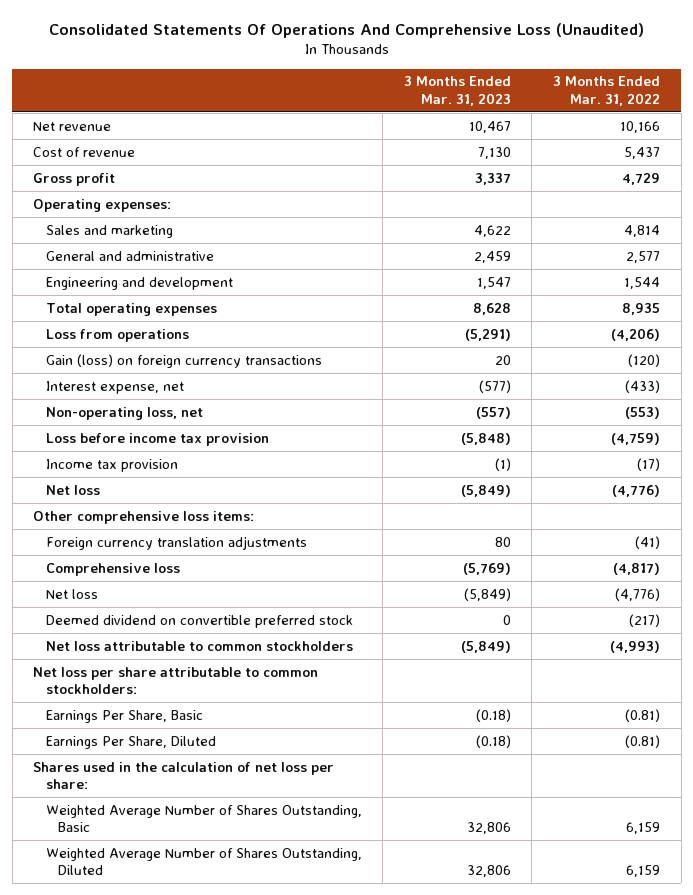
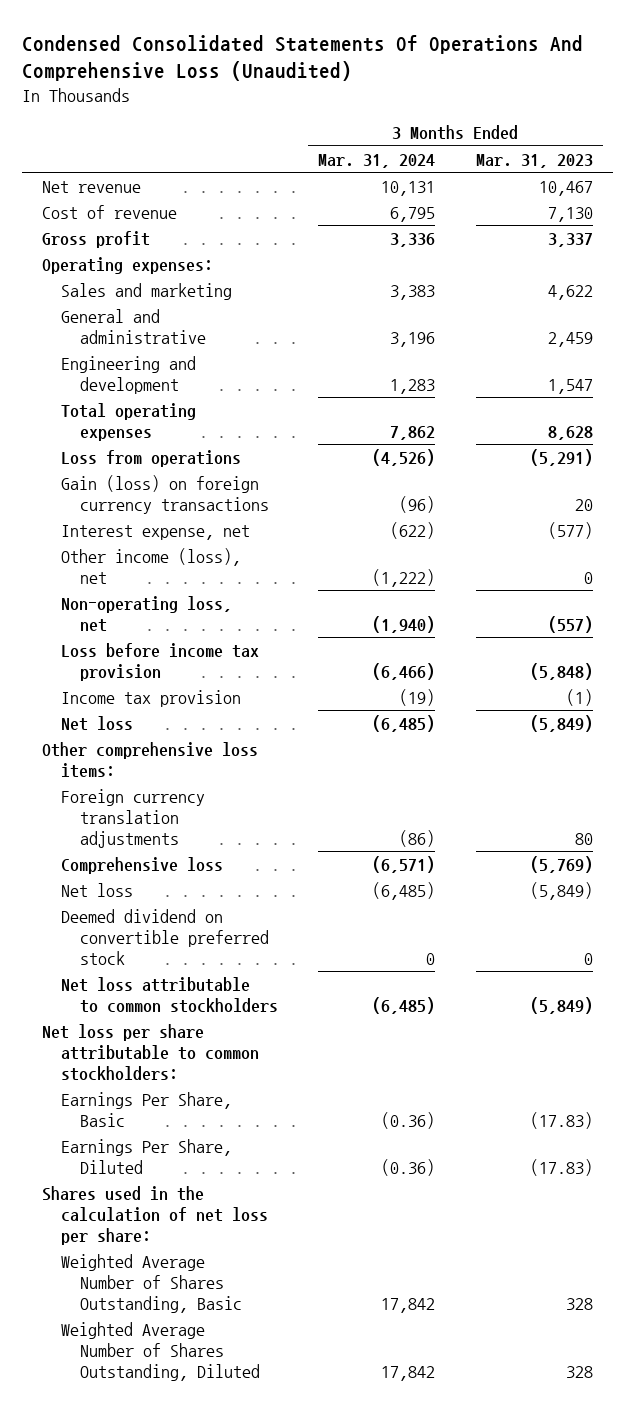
[48,22,644,38] Consolidated Statements Of Operations And Comprehensive Loss (Unaudited) -> [22,34,584,82] Condensed Consolidated Statements Of Operations And Comprehensive Loss (Unaudited)
[553,76,661,106] 3 Months Ended Mar. 31, 2022 -> none
none -> [318,153,436,168] Mar. 31, 2024
none -> [61,547,242,584] Other income (loss), net
[475,708,511,722] (0.18) -> [529,1111,593,1129] (17.83)
[475,734,511,748] (0.18) -> [529,1158,593,1176] (17.83)
[466,822,511,835] 32,806 -> [565,1297,593,1310] 328
[466,865,511,878] 32,806 -> [565,1365,593,1378] 328

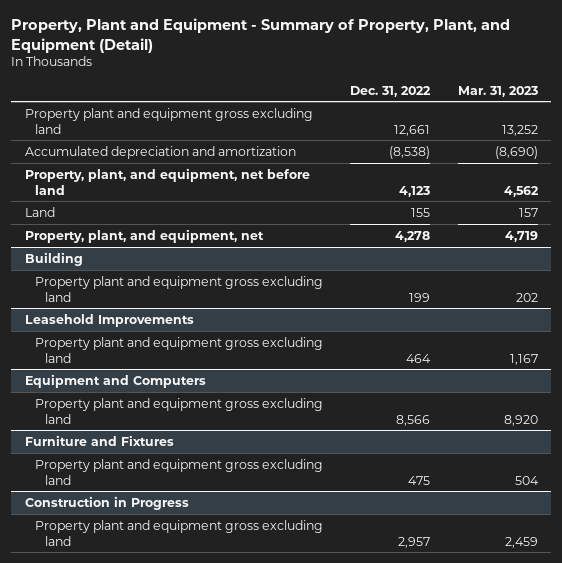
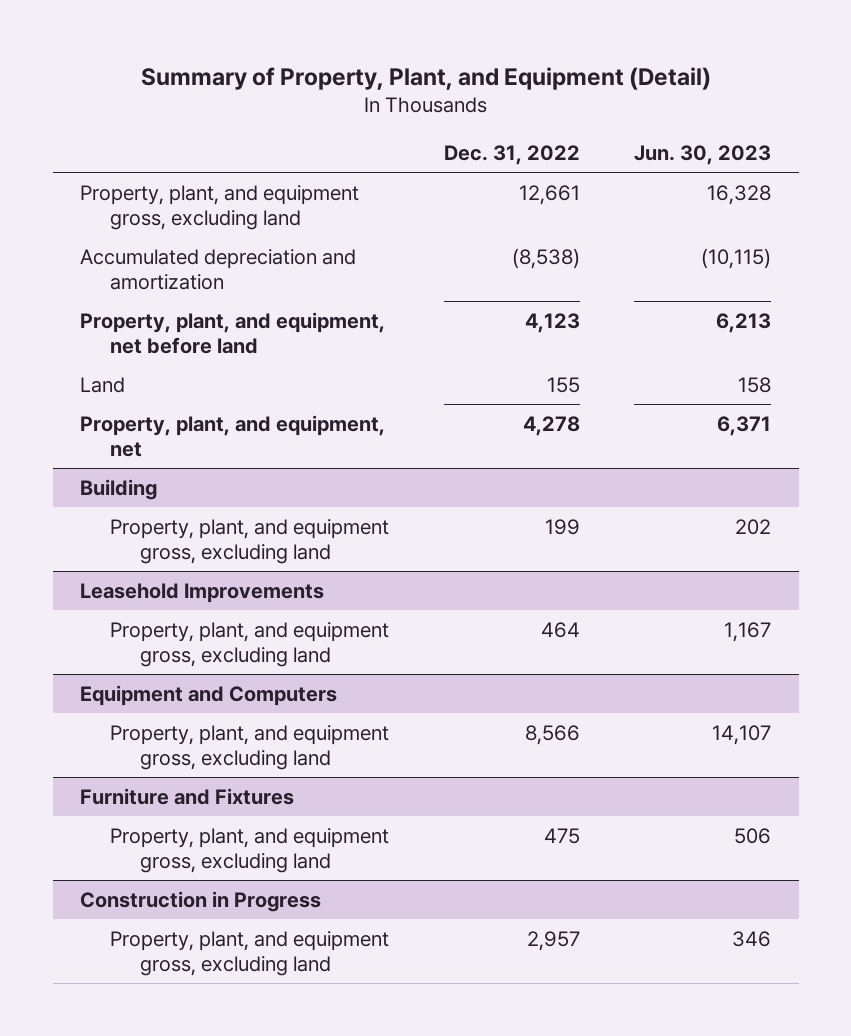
[10,18,510,53] Property, Plant and Equipment - Summary of Property, Plant, and Equipment (Detail) -> [140,66,711,90] Summary of Property, Plant, and Equipment (Detail)
[457,85,538,97] Mar. 31, 2023 -> none
none -> [634,144,772,165] Jun. 30, 2023
[24,107,313,134] Property plant and equipment gross excluding land -> [80,184,360,230] Property, plant, and equipment gross, excluding land
[34,275,323,302] Property plant and equipment gross excluding land -> [110,518,390,564] Property, plant, and equipment gross, excluding land
[34,336,323,363] Property plant and equipment gross excluding land -> [110,621,390,667] Property, plant, and equipment gross, excluding land
[34,397,323,424] Property plant and equipment gross excluding land -> [110,724,390,770] Property, plant, and equipment gross, excluding land
[34,458,323,485] Property plant and equipment gross excluding land -> [110,827,390,873] Property, plant, and equipment gross, excluding land
[34,519,323,546] Property plant and equipment gross excluding land -> [110,930,390,976] Property, plant, and equipment gross, excluding land

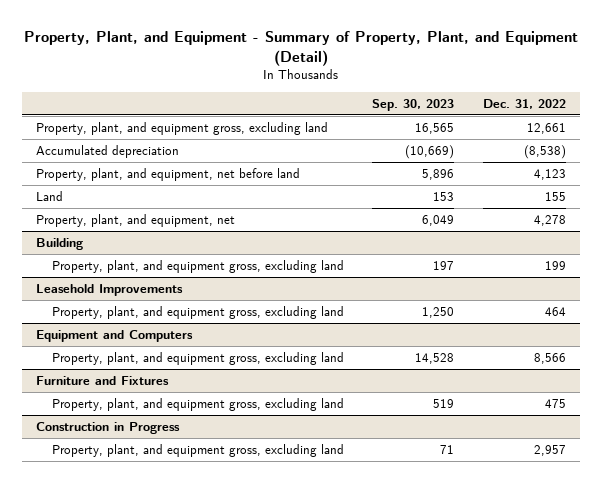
[140,66,711,90] Summary of Property, Plant, and Equipment (Detail) -> [24,30,579,66] Property, Plant, and Equipment - Summary of Property, Plant, and Equipment (Detail)
[634,144,772,165] Jun. 30, 2023 -> none
none -> [372,98,455,111] Sep. 30, 2023
[80,248,357,290] Accumulated depreciation and amortization -> [36,144,180,158] Accumulated depreciation

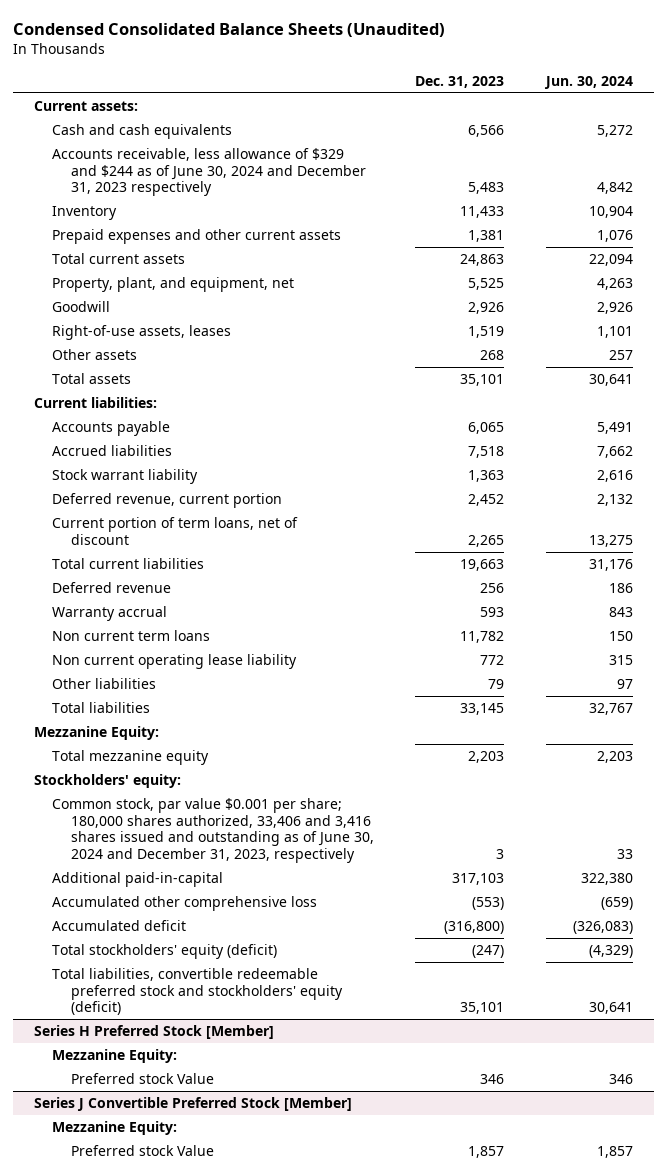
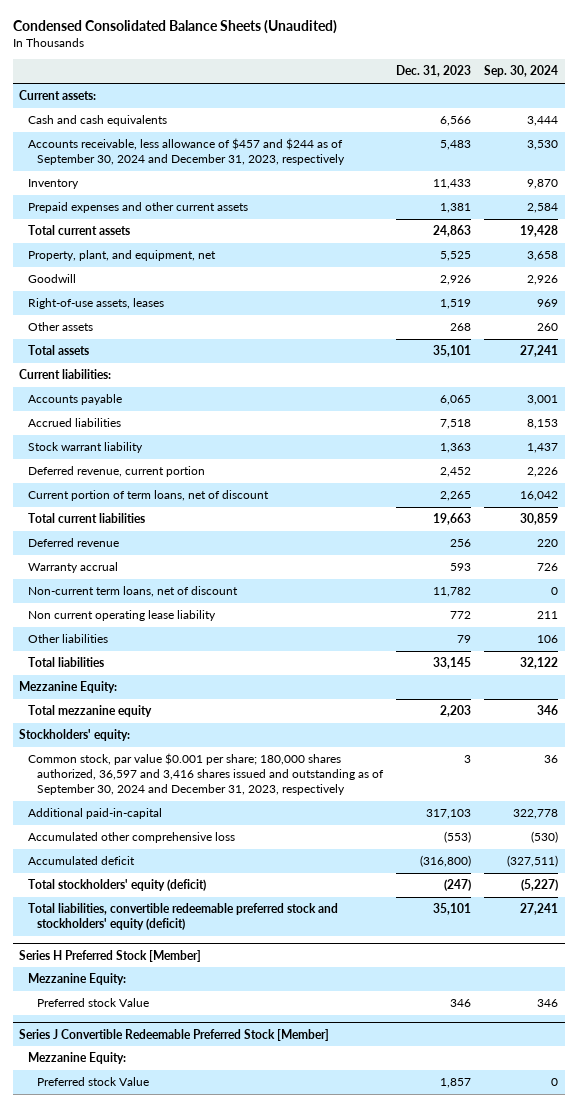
[544,75,634,89] Jun. 30, 2024 -> none
none -> [484,65,559,78] Sep. 30, 2024
[52,148,366,197] Accounts receivable, less allowance of $329 and $244 as of June 30, 2024 and December 31, 2023 respectively -> [28,138,346,166] Accounts receivable, less allowance of $457 and $244 as of September 30, 2024 and December 31, 2023, respectively
[52,630,211,642] Non current term loans -> [28,586,239,598] Non-current term loans, net of discount
[52,798,374,863] Common stock, par value $0.001 per share; 180,000 shares authorized, 33,406 and 3,416 shares issued and outstanding as of June 30, 2024 and December 31, 2023, respectively -> [28,753,385,796] Common stock, par value $0.001 per share; 180,000 shares authorized, 36,597 and 3,416 shares issued and outstanding as of September 30, 2024 and December 31, 2023, respectively
[33,1097,352,1112] Series J Convertible Preferred Stock [Member] -> [19,1028,330,1041] Series J Convertible Redeemable Preferred Stock [Member]

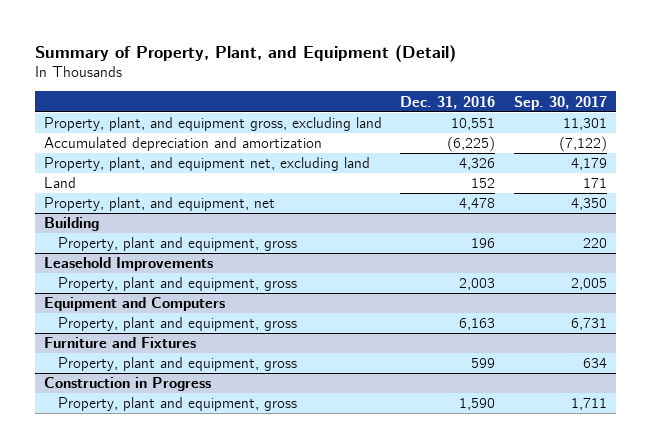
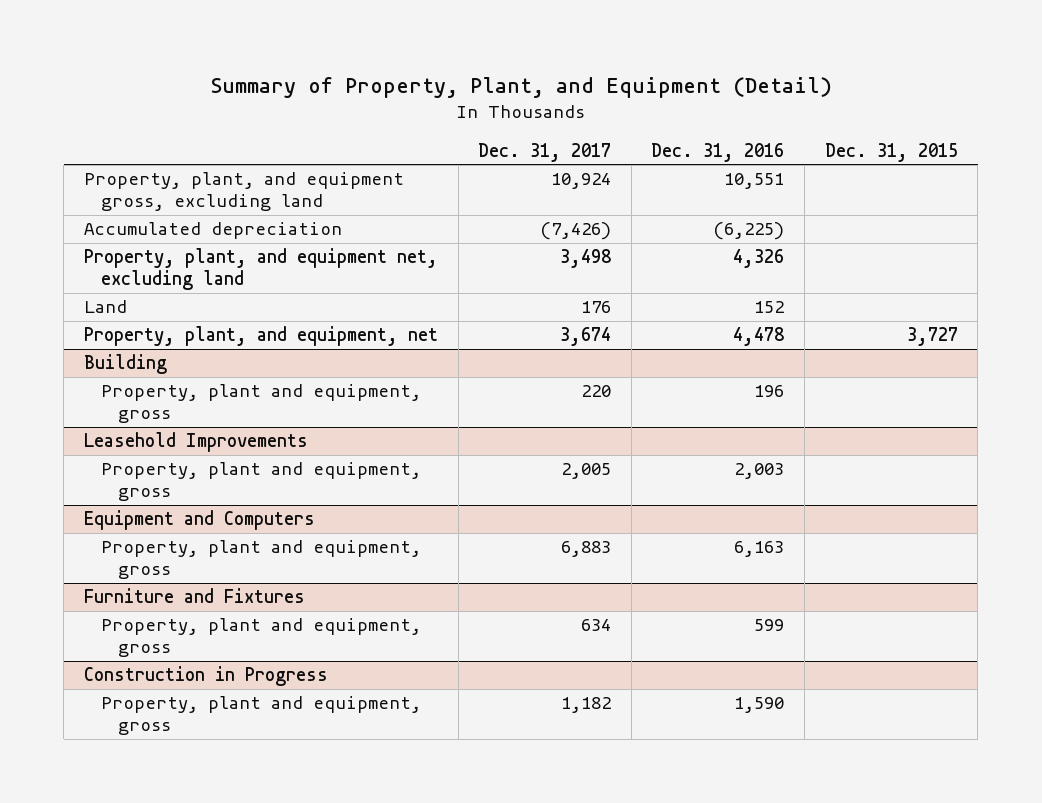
[513,95,607,110] Sep. 30, 2017 -> none
none -> [478,142,612,162] Dec. 31, 2017
none -> [824,142,958,162] Dec. 31, 2015
[44,137,323,152] Accumulated depreciation and amortization -> [84,222,343,240] Accumulated depreciation

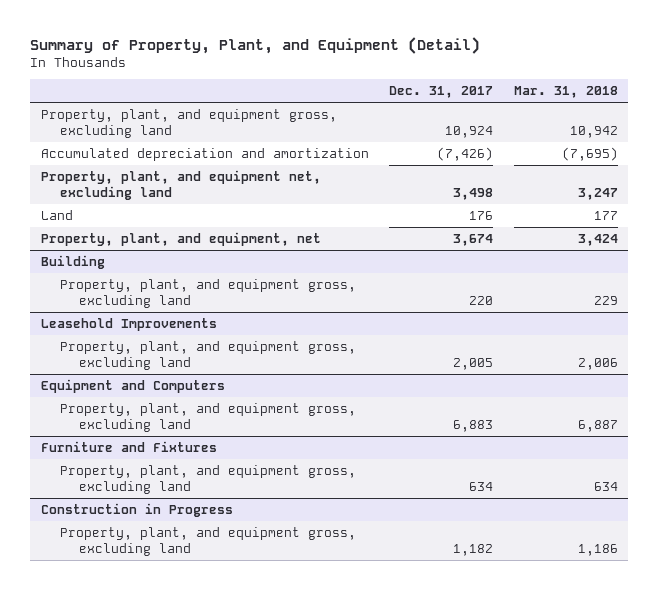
[651,142,785,162] Dec. 31, 2016 -> none
[824,142,958,162] Dec. 31, 2015 -> none
none -> [513,86,618,99] Mar. 31, 2018
[84,222,343,240] Accumulated depreciation -> [40,148,369,162] Accumulated depreciation and amortization
[100,384,421,424] Property, plant and equipment, gross -> [59,279,356,308] Property, plant, and equipment gross, excluding land
[100,462,421,502] Property, plant and equipment, gross -> [59,341,356,370] Property, plant, and equipment gross, excluding land
[100,540,421,580] Property, plant and equipment, gross -> [59,403,356,432] Property, plant, and equipment gross, excluding land
[100,618,421,658] Property, plant and equipment, gross -> [59,465,356,494] Property, plant, and equipment gross, excluding land
[100,696,421,736] Property, plant and equipment, gross -> [59,527,356,556] Property, plant, and equipment gross, excluding land

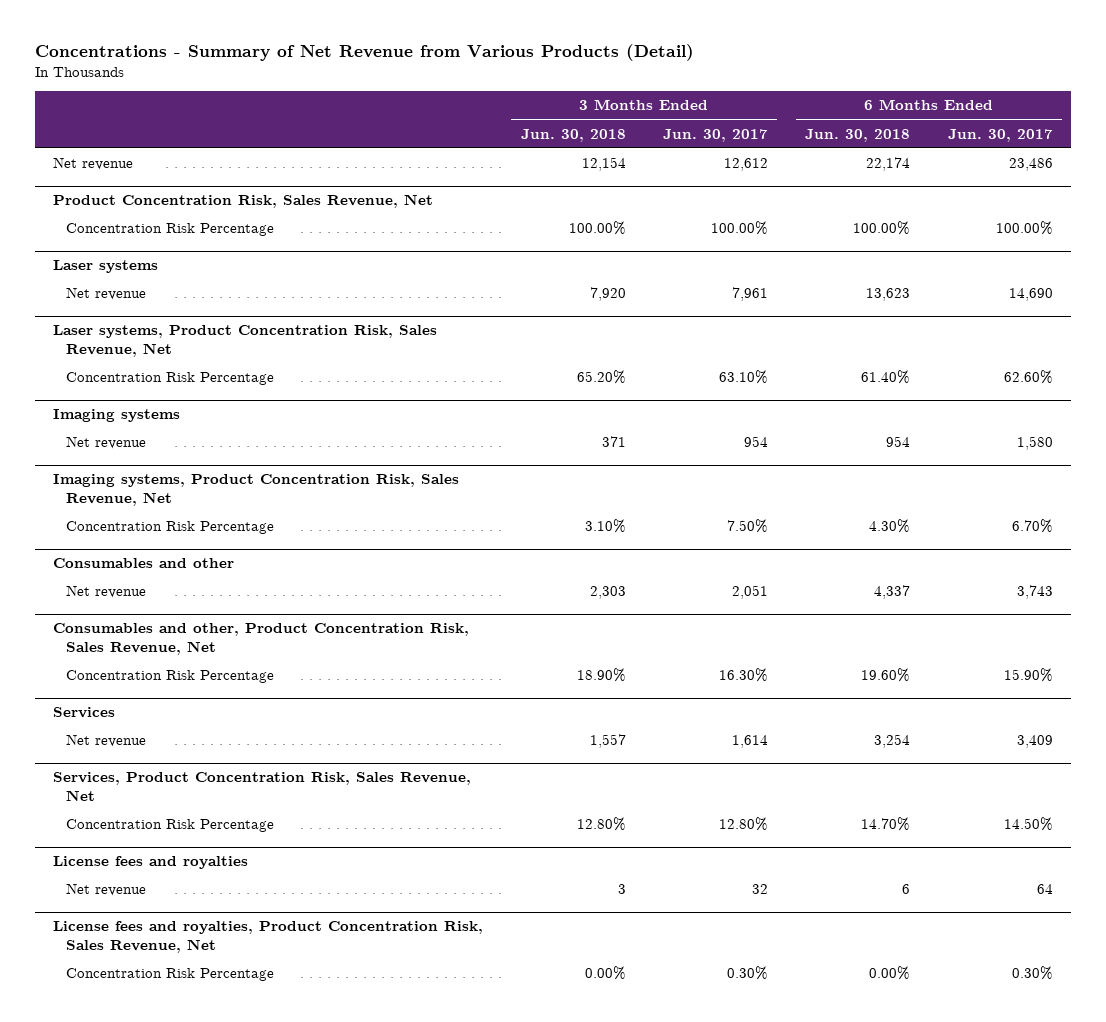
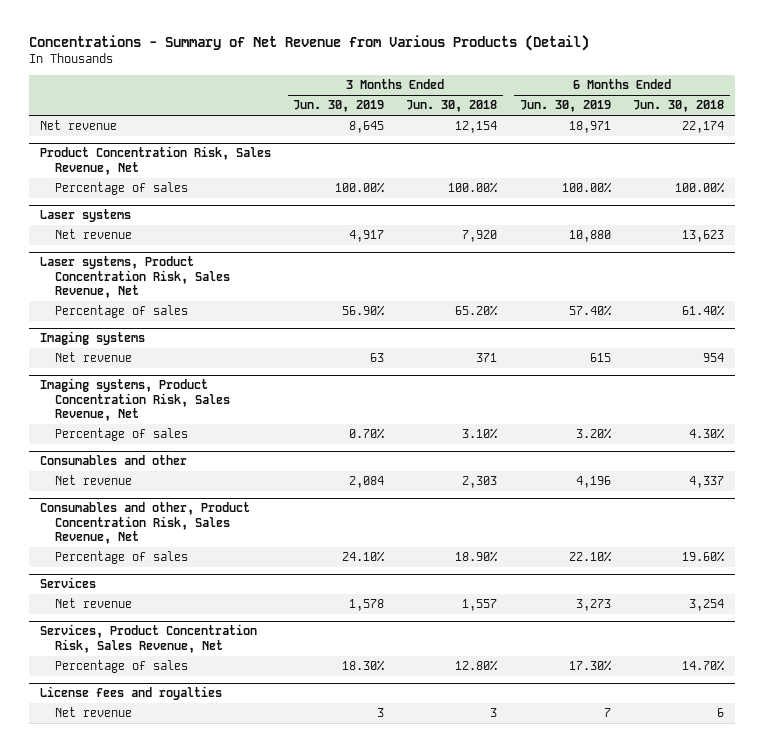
[663,128,769,142] Jun. 30, 2017 -> none
[947,128,1053,142] Jun. 30, 2017 -> none
none -> [293,100,385,113] Jun. 30, 2019
none -> [519,100,611,113] Jun. 30, 2019
[65,223,274,237] Concentration Risk Percentage -> [55,182,189,196] Percentage of sales
[65,372,274,386] Concentration Risk Percentage -> [55,305,189,319] Percentage of sales
[65,521,274,535] Concentration Risk Percentage -> [55,428,189,442] Percentage of sales
[65,670,274,684] Concentration Risk Percentage -> [55,551,189,565] Percentage of sales
[65,819,274,833] Concentration Risk Percentage -> [55,660,189,674] Percentage of sales
[53,921,484,954] License fees and royalties, Product Concentration Risk, Sales Revenue, Net -> none
[65,968,274,982] Concentration Risk Percentage -> none

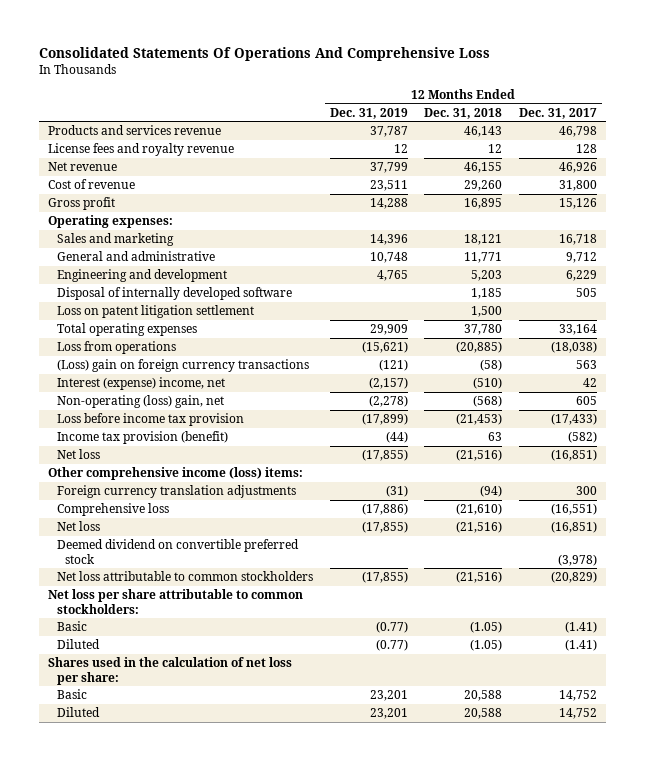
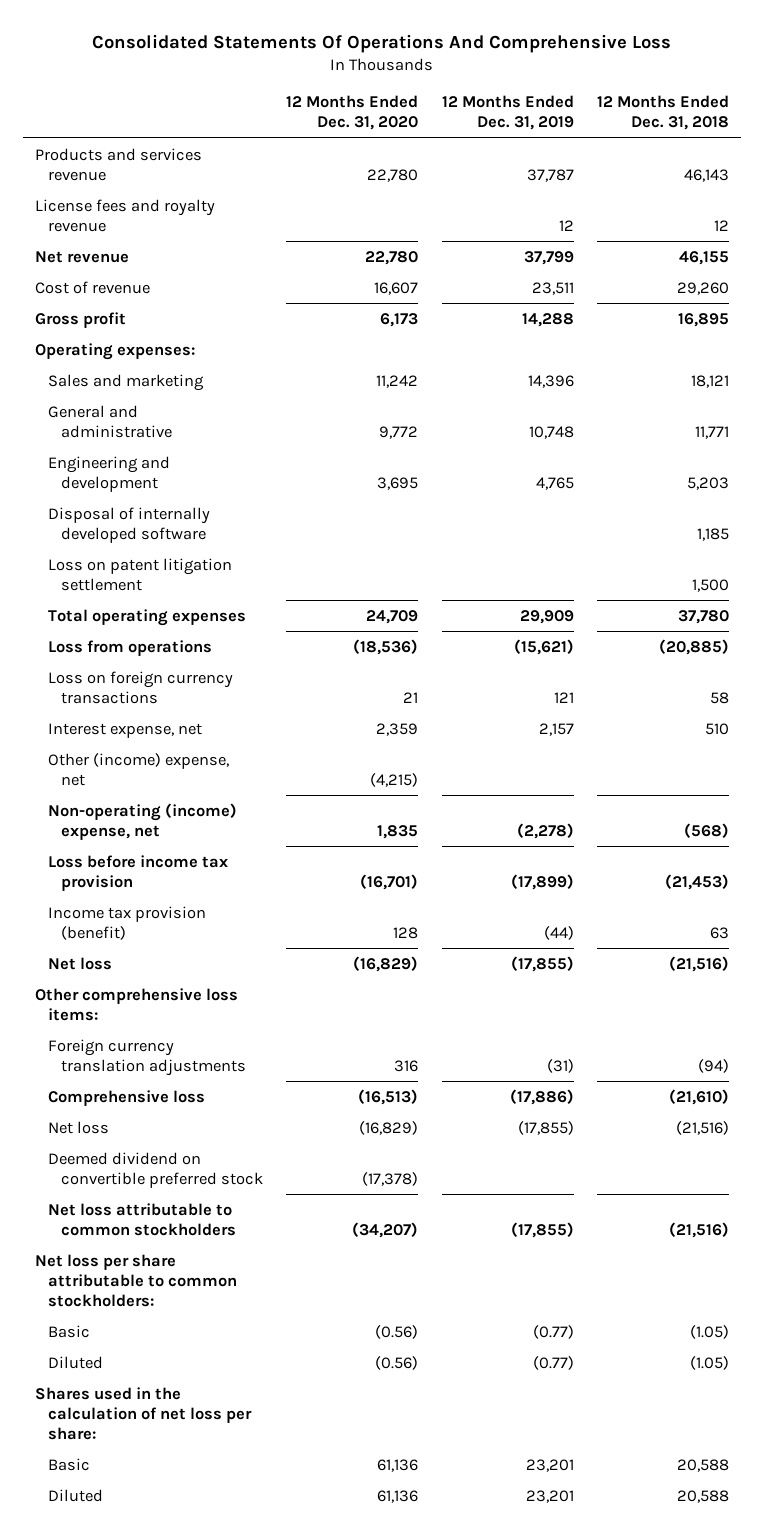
[519,107,598,119] Dec. 31, 2017 -> none
none -> [286,95,419,131] 12 Months Ended Dec. 31, 2020
[56,359,309,373] (Loss) gain on foreign currency transactions -> [47,670,233,704] Loss on foreign currency transactions
[378,359,408,372] (121) -> [553,691,574,703] 121
[480,359,503,372] (58) -> [710,691,730,704] 58
[56,377,225,391] Interest (expense) income, net -> [47,722,202,738] Interest expense, net
[368,377,408,390] (2,157) -> [538,722,574,736] 2,157
[473,377,503,390] (510) -> [705,722,730,735] 510
none -> [47,752,229,786] Other (income) expense, net
[56,395,224,409] Non-operating (loss) gain, net -> [47,802,237,840] Non-operating (income) expense, net
[47,467,303,481] Other comprehensive income (loss) items: -> [34,987,238,1021] Other comprehensive loss items:

